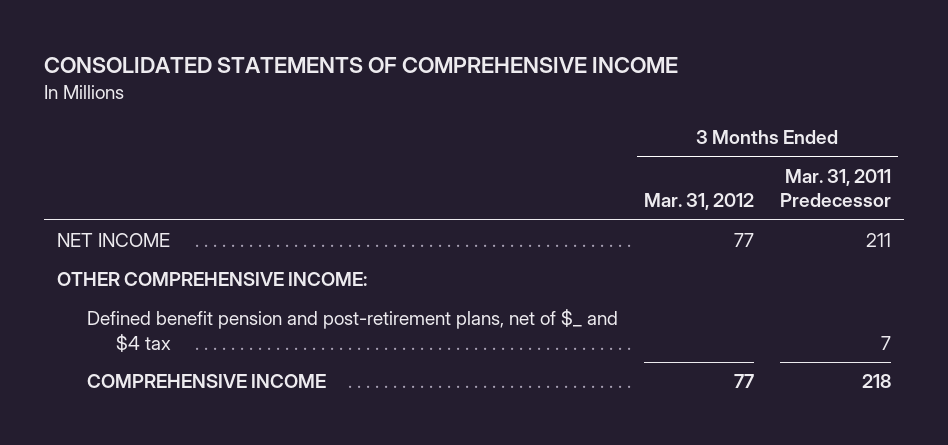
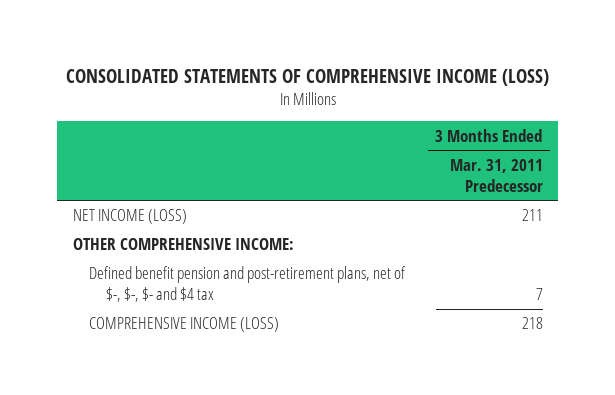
[43,57,678,74] CONSOLIDATED STATEMENTS OF COMPREHENSIVE INCOME -> [65,68,549,86] CONSOLIDATED STATEMENTS OF COMPREHENSIVE INCOME (LOSS)
[643,193,754,211] Mar. 31, 2012 -> none
[56,233,170,248] NET INCOME -> [72,209,187,225] NET INCOME (LOSS)
[86,309,618,352] Defined benefit pension and post-retirement plans, net of $_ and $4 tax -> [89,266,407,302] Defined benefit pension and post-retirement plans, net of $-, $-, $- and $4 tax
[86,374,326,389] COMPREHENSIVE INCOME -> [89,317,280,333] COMPREHENSIVE INCOME (LOSS)

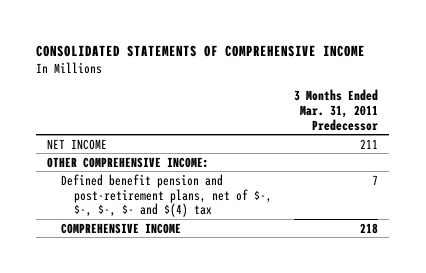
[65,68,549,86] CONSOLIDATED STATEMENTS OF COMPREHENSIVE INCOME (LOSS) -> [36,45,366,58] CONSOLIDATED STATEMENTS OF COMPREHENSIVE INCOME
[72,209,187,225] NET INCOME (LOSS) -> [47,138,108,150] NET INCOME
[89,266,407,302] Defined benefit pension and post-retirement plans, net of $-, $-, $- and $4 tax -> [60,173,273,218] Defined benefit pension and post-retirement plans, net of $-, $-, $-, $- and $(4) tax
[89,317,280,333] COMPREHENSIVE INCOME (LOSS) -> [60,222,181,234] COMPREHENSIVE INCOME

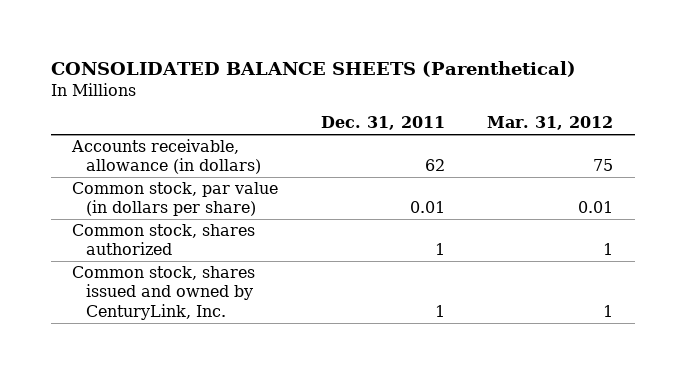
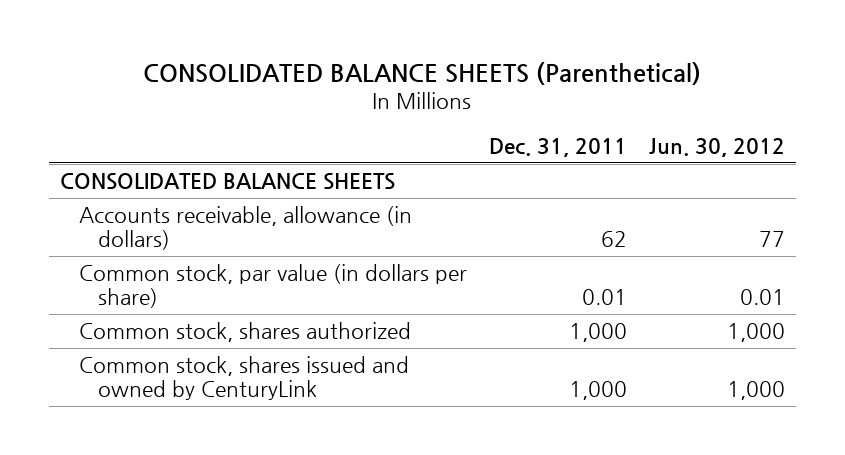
[487,116,614,131] Mar. 31, 2012 -> none
none -> [648,138,785,158] Jun. 30, 2012
none -> [59,173,395,191] CONSOLIDATED BALANCE SHEETS
[434,243,445,256] 1 -> [568,323,627,343] 1,000
[72,266,256,320] Common stock, shares issued and owned by CenturyLink, Inc. -> [79,356,410,401] Common stock, shares issued and owned by CenturyLink
[434,304,445,317] 1 -> [568,381,627,401] 1,000

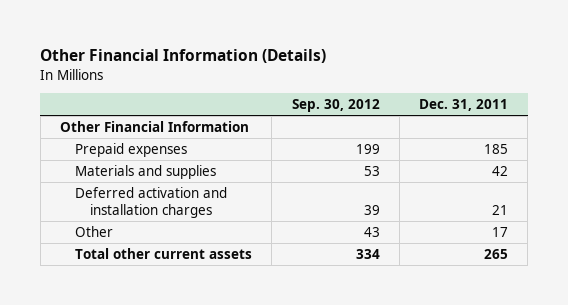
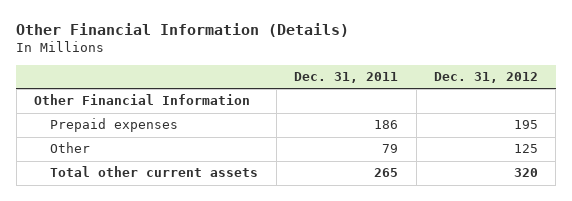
[291,99,380,113] Sep. 30, 2012 -> none
none -> [433,71,538,83] Dec. 31, 2012
[74,164,216,179] Materials and supplies -> none
[74,186,227,218] Deferred activation and installation charges -> none
[484,143,509,154] 185 -> [374,120,399,130] 186
[492,226,509,237] 17 -> [382,144,399,154] 79

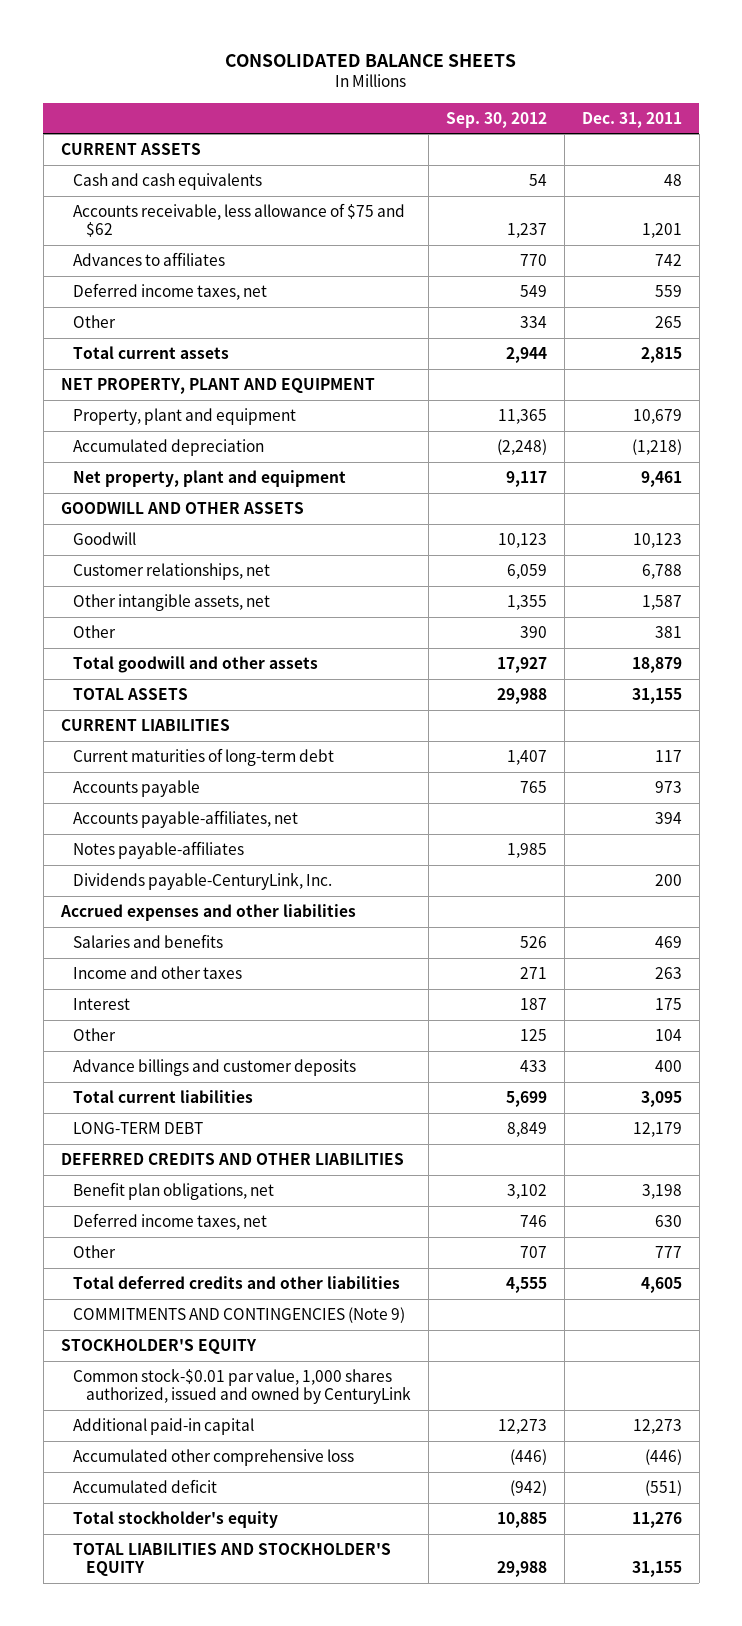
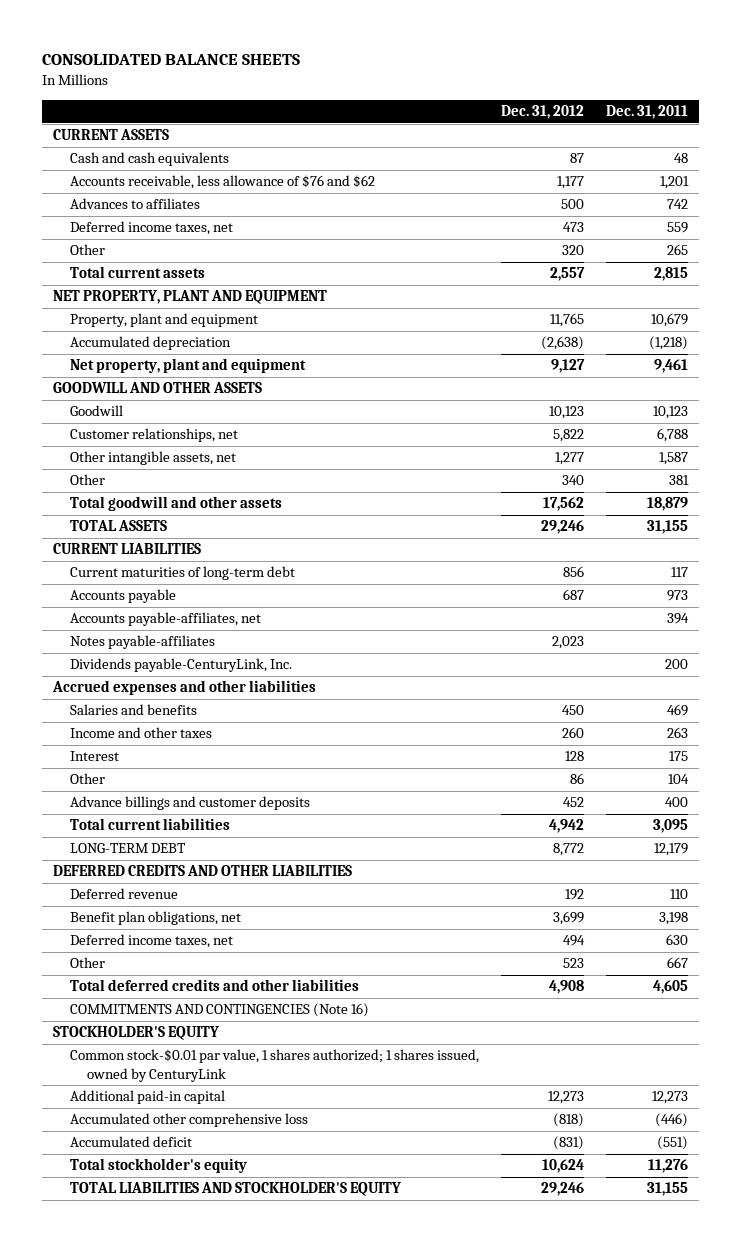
[445,111,547,128] Sep. 30, 2012 -> none
none -> [500,105,584,120] Dec. 31, 2012
[73,202,406,238] Accounts receivable, less allowance of $75 and $62 -> [69,175,375,190] Accounts receivable, less allowance of $76 and $62
none -> [69,888,178,900] Deferred revenue
[654,1245,682,1258] 777 -> [667,957,689,969] 667
[73,1306,406,1323] COMMITMENTS AND CONTINGENCIES (Note 9) -> [69,1003,369,1018] COMMITMENTS AND CONTINGENCIES (Note 16)
[73,1368,411,1405] Common stock-$0.01 par value, 1,000 shares authorized, issued and owned by CenturyLink -> [69,1049,479,1082] Common stock-$0.01 par value, 1 shares authorized; 1 shares issued, owned by CenturyLink

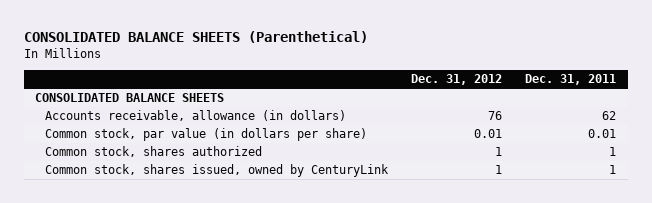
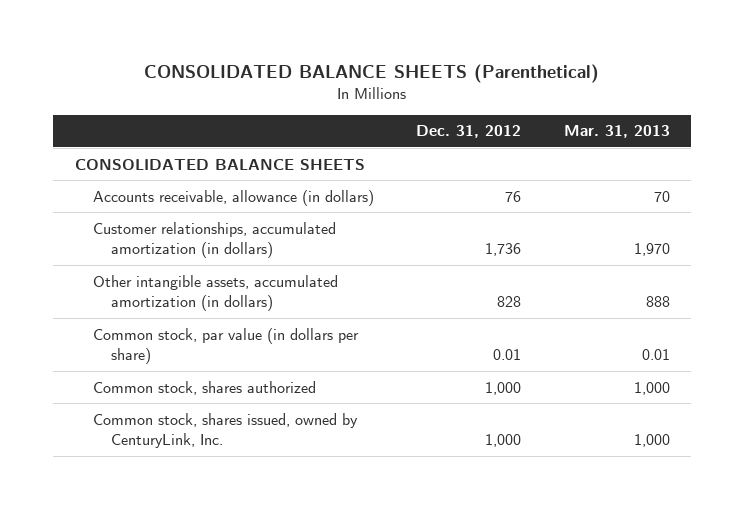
[525,74,617,86] Dec. 31, 2011 -> none
none -> [563,125,670,139] Mar. 31, 2013
none -> [92,221,336,258] Customer relationships, accumulated amortization (in dollars)
none -> [92,274,338,311] Other intangible assets, accumulated amortization (in dollars)
[495,147,503,157] 1 -> [485,381,522,395] 1,000
[45,164,390,178] Common stock, shares issued, owned by CenturyLink -> [92,412,358,448] Common stock, shares issued, owned by CenturyLink, Inc.
[495,165,503,175] 1 -> [485,433,522,447] 1,000

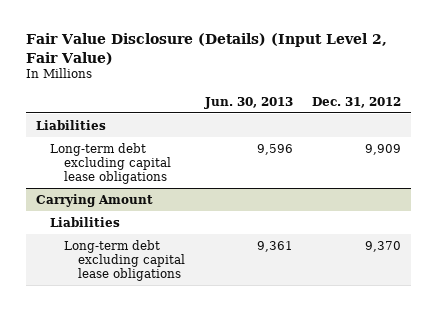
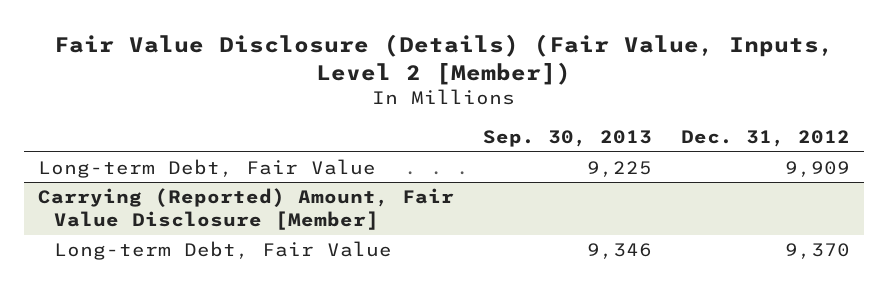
[26,33,388,65] Fair Value Disclosure (Details) (Input Level 2, Fair Value) -> [54,33,835,85] Fair Value Disclosure (Details) (Fair Value, Inputs, Level 2 [Member])
[203,96,293,109] Jun. 30, 2013 -> none
none -> [483,130,653,148] Sep. 30, 2013
[36,119,107,130] Liabilities -> none
[36,193,154,207] Carrying Amount -> none
[50,216,121,227] Liabilities -> none
[50,142,171,184] Long-term debt excluding capital lease obligations -> [38,158,377,178] Long-term Debt, Fair Value
none -> [38,187,455,231] Carrying (Reported) Amount, Fair Value Disclosure [Member]
[63,239,185,281] Long-term debt excluding capital lease obligations -> [53,240,392,260] Long-term Debt, Fair Value

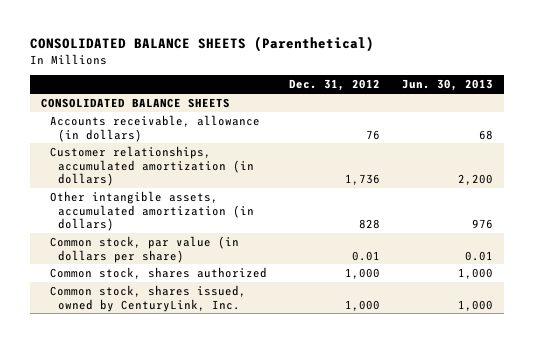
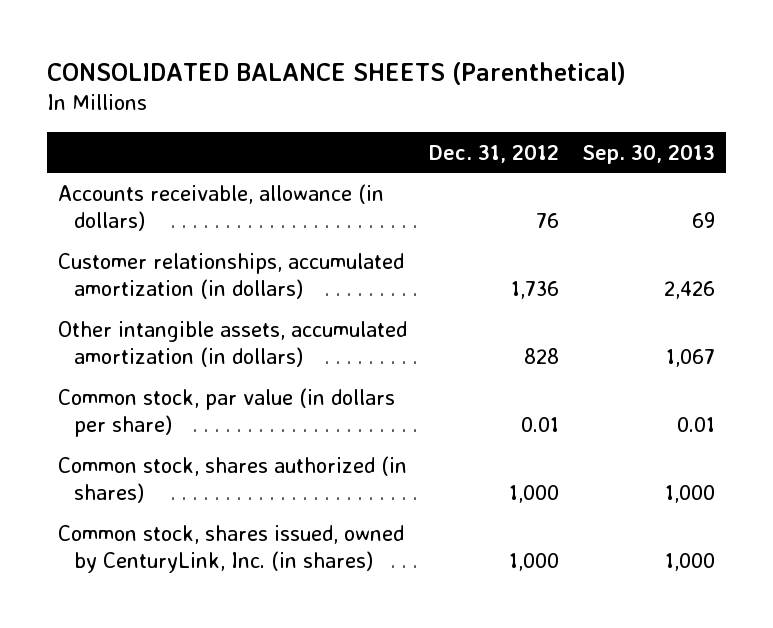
[401,79,493,92] Jun. 30, 2013 -> none
none -> [581,143,715,164] Sep. 30, 2013
[41,97,231,108] CONSOLIDATED BALANCE SHEETS -> none
[49,266,267,279] Common stock, shares authorized -> [57,455,407,503] Common stock, shares authorized (in shares)
[49,284,246,312] Common stock, shares issued, owned by CenturyLink, Inc. -> [57,524,404,573] Common stock, shares issued, owned by CenturyLink, Inc. (in shares)

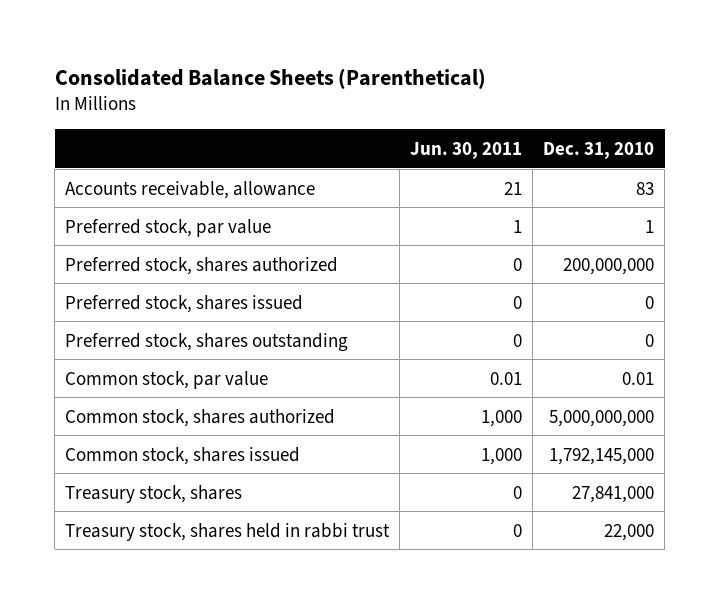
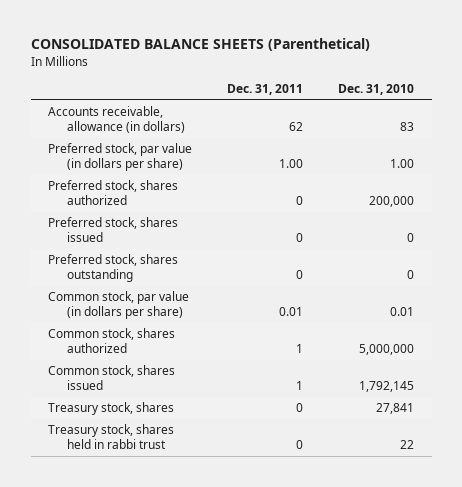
[54,67,486,89] Consolidated Balance Sheets (Parenthetical) -> [30,38,370,52] CONSOLIDATED BALANCE SHEETS (Parenthetical)
[410,141,523,159] Jun. 30, 2011 -> none
none -> [227,84,304,96] Dec. 31, 2011
[65,180,316,199] Accounts receivable, allowance -> [48,106,186,134] Accounts receivable, allowance (in dollars)
[65,218,272,237] Preferred stock, par value -> [48,143,193,172] Preferred stock, par value (in dollars per share)
[645,219,655,233] 1 -> [390,159,415,169] 1.00
[563,257,655,275] 200,000,000 -> [369,196,415,208] 200,000
[65,370,269,389] Common stock, par value -> [48,291,190,320] Common stock, par value (in dollars per share)
[549,409,655,427] 5,000,000,000 -> [359,344,415,356] 5,000,000
[549,447,655,465] 1,792,145,000 -> [359,381,415,393] 1,792,145
[572,485,655,503] 27,841,000 -> [376,403,415,415] 27,841
[604,523,655,541] 22,000 -> [400,440,415,450] 22

